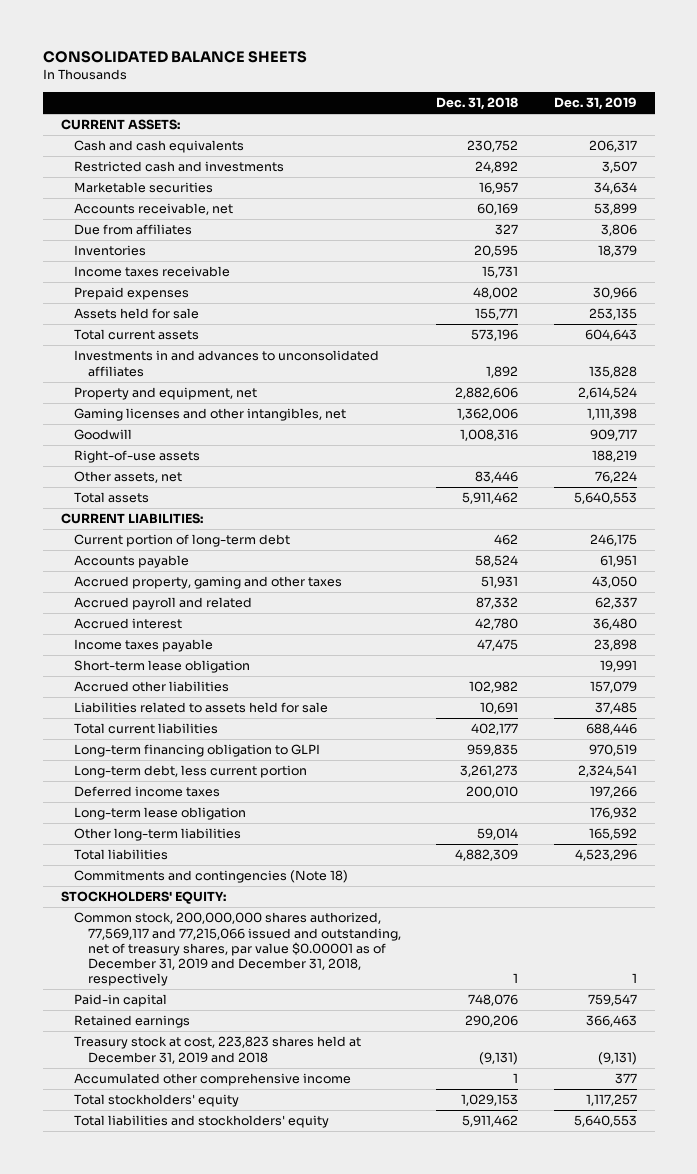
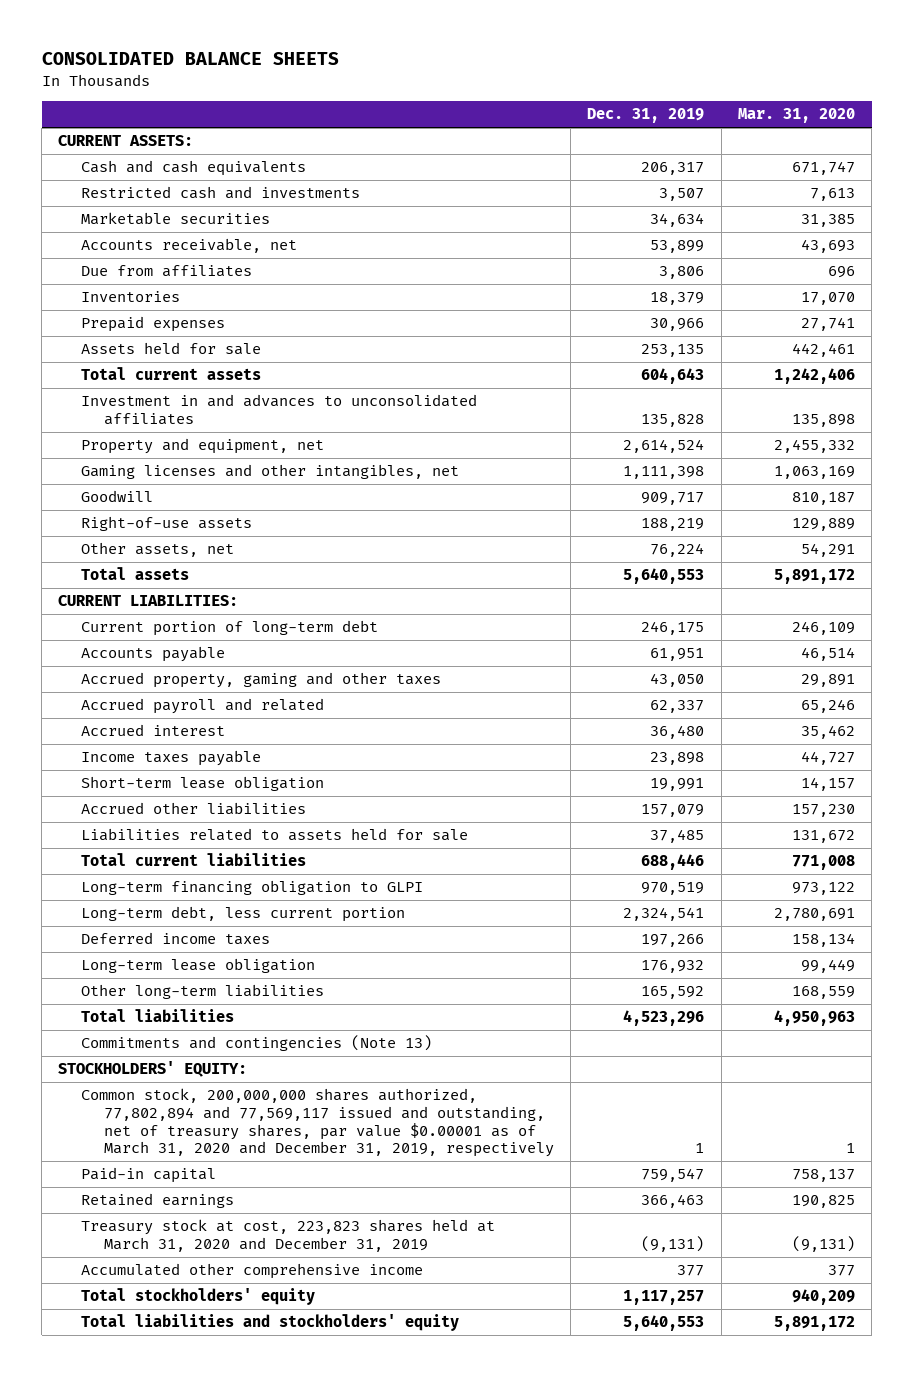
[436,97,519,111] Dec. 31, 2018 -> none
none -> [737,108,855,124] Mar. 31, 2020
[74,266,231,278] Income taxes receivable -> none
[74,350,380,377] Investments in and advances to unconsolidated affiliates -> [81,394,478,426] Investment in and advances to unconsolidated affiliates
[74,870,349,884] Commitments and contingencies (Note 18) -> [81,1035,433,1052] Commitments and contingencies (Note 13)
[74,912,401,987] Common stock, 200,000,000 shares authorized, 77,569,117 and 77,215,066 issued and outstanding, net of treasury shares, par value $0.00001 as of December 31, 2019 and December 31, 2018, respectively -> [81,1088,554,1158] Common stock, 200,000,000 shares authorized, 77,802,894 and 77,569,117 issued and outstanding, net of treasury shares, par value $0.00001 as of March 31, 2020 and December 31, 2019, respectively
[74,1036,362,1064] Treasury stock at cost, 223,823 shares held at December 31, 2019 and 2018 -> [81,1219,496,1253] Treasury stock at cost, 223,823 shares held at March 31, 2020 and December 31, 2019

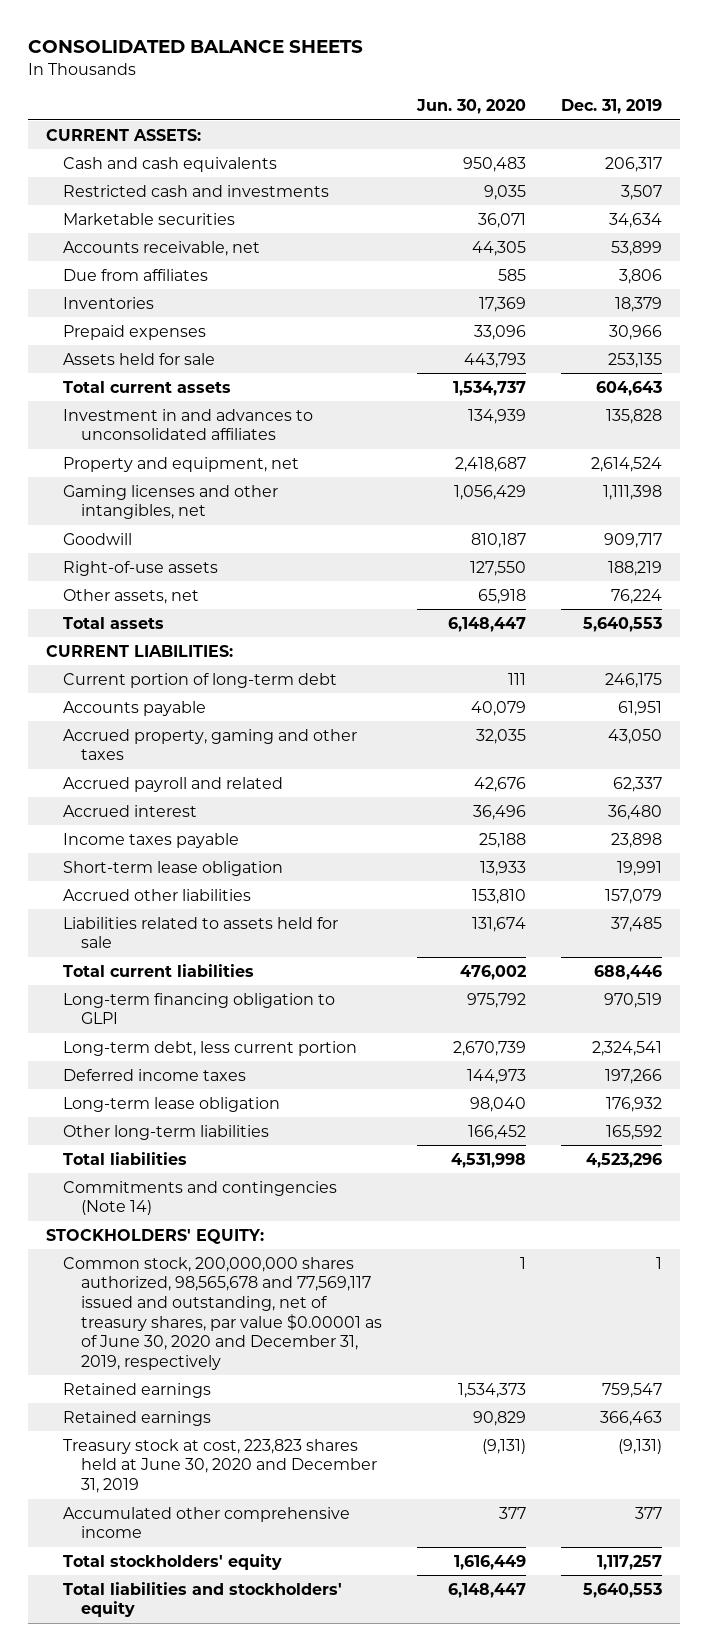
[737,108,855,124] Mar. 31, 2020 -> none
none -> [416,99,527,115] Jun. 30, 2020
[81,1035,433,1052] Commitments and contingencies (Note 13) -> [63,1180,338,1216] Commitments and contingencies (Note 14)
[81,1088,554,1158] Common stock, 200,000,000 shares authorized, 77,802,894 and 77,569,117 issued and outstanding, net of treasury shares, par value $0.00001 as of March 31, 2020 and December 31, 2019, respectively -> [63,1256,383,1371] Common stock, 200,000,000 shares authorized, 98,565,678 and 77,569,117 issued and outstanding, net of treasury shares, par value $0.00001 as of June 30, 2020 and December 31, 2019, respectively
[81,1167,217,1184] Paid-in capital -> [63,1382,212,1398] Retained earnings
[81,1219,496,1253] Treasury stock at cost, 223,823 shares held at March 31, 2020 and December 31, 2019 -> [63,1438,378,1494] Treasury stock at cost, 223,823 shares held at June 30, 2020 and December 31, 2019

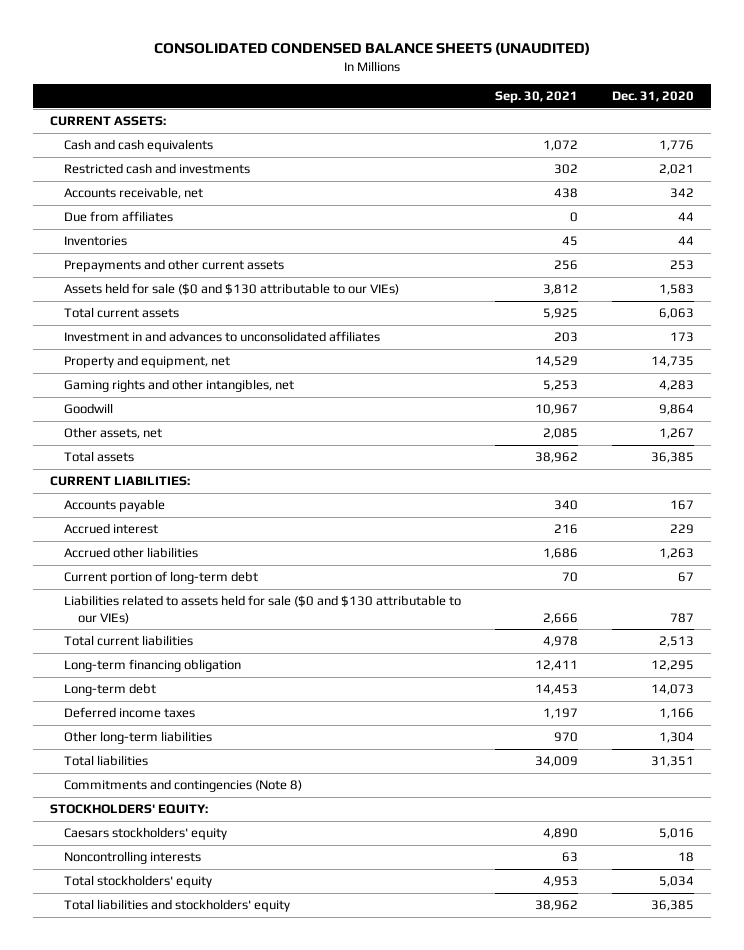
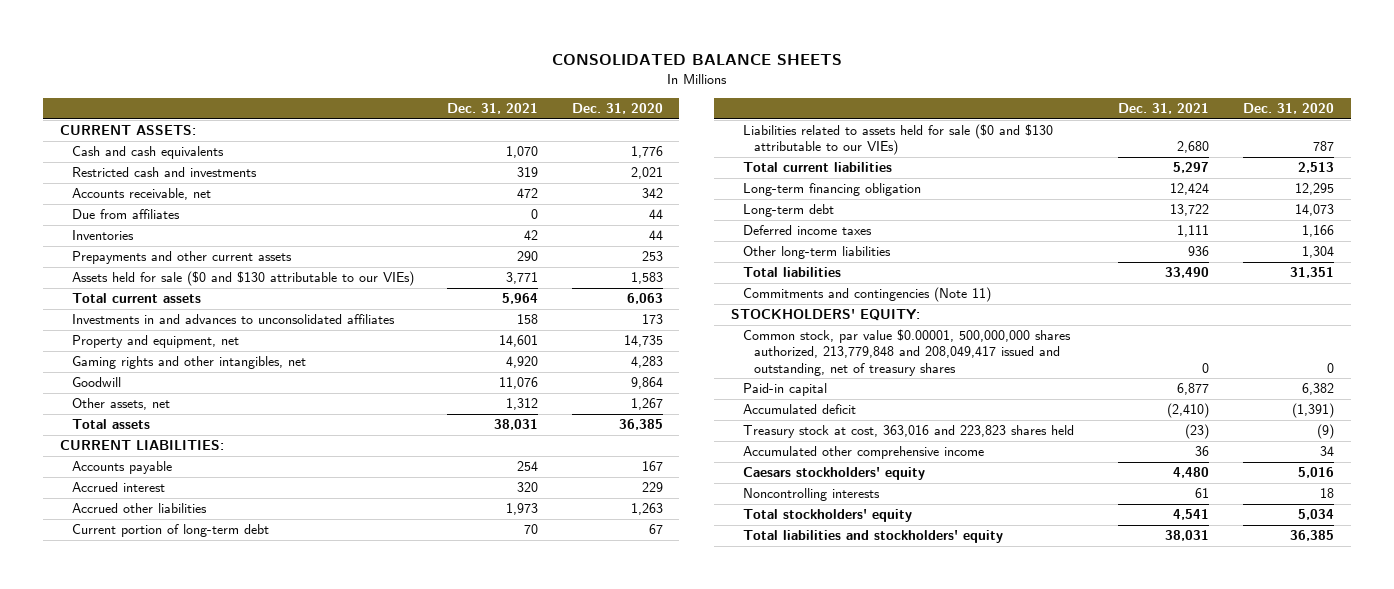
[153,41,590,55] CONSOLIDATED CONDENSED BALANCE SHEETS (UNAUDITED) -> [551,53,842,65] CONSOLIDATED BALANCE SHEETS
[494,90,578,103] Sep. 30, 2021 -> none
none -> [447,102,539,114] Dec. 31, 2021
[63,331,380,343] Investment in and advances to unconsolidated affiliates -> [71,314,395,325] Investments in and advances to unconsolidated affiliates
[63,779,302,793] Commitments and contingencies (Note 8) -> [742,287,991,303] Commitments and contingencies (Note 11)
none -> [742,329,1071,376] Common stock, par value $0.00001, 500,000,000 shares authorized, 213,779,848 and 208,049,417 issued and outstanding, net of treasury shares
none -> [742,383,827,397] Paid-in capital
none -> [742,404,856,415] Accumulated deficit
none -> [742,425,1074,439] Treasury stock at cost, 363,016 and 223,823 shares held
none -> [742,446,984,460] Accumulated other comprehensive income

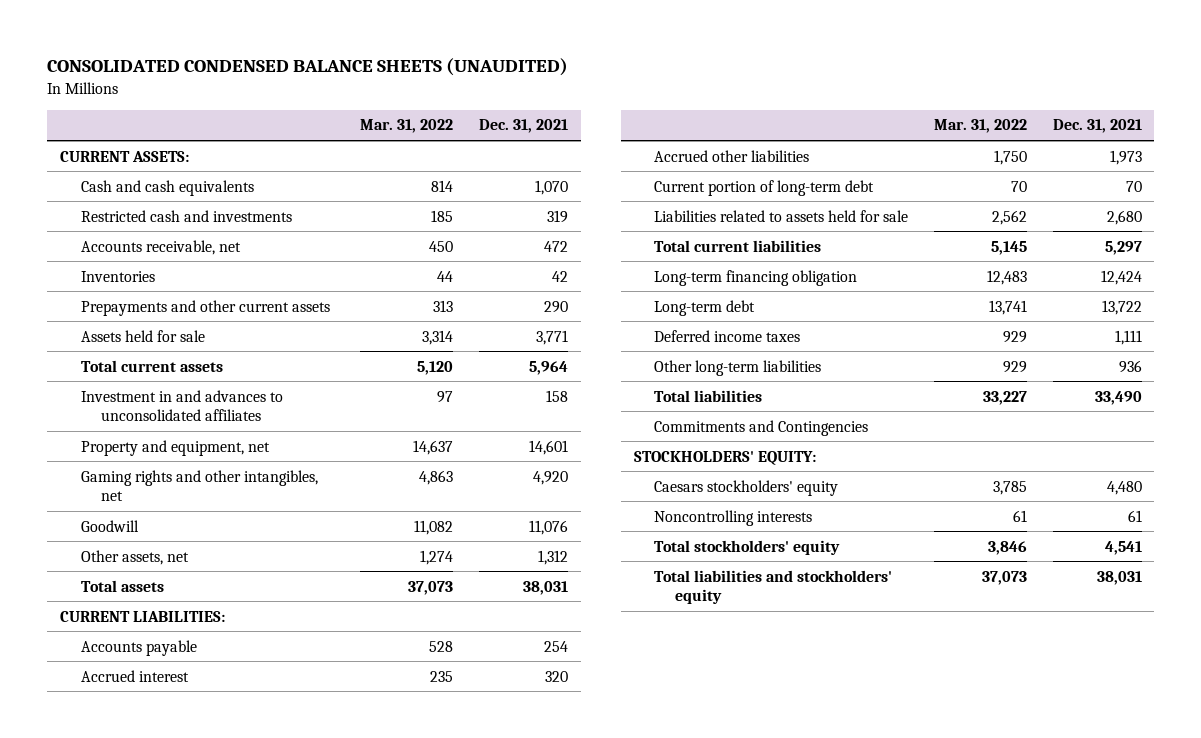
[551,53,842,65] CONSOLIDATED BALANCE SHEETS -> [47,57,569,76] CONSOLIDATED CONDENSED BALANCE SHEETS (UNAUDITED)
[571,102,663,114] Dec. 31, 2020 -> none
none -> [360,119,454,134] Mar. 31, 2022
[71,209,180,220] Due from affiliates -> none
[71,271,414,287] Assets held for sale ($0 and $130 attributable to our VIEs) -> [80,329,205,342] Assets held for sale
[71,314,395,325] Investments in and advances to unconsolidated affiliates -> [80,389,283,421] Investment in and advances to unconsolidated affiliates
[742,124,1053,156] Liabilities related to assets held for sale ($0 and $130 attributable to our VIEs) -> [654,209,909,222] Liabilities related to assets held for sale
[742,287,991,303] Commitments and contingencies (Note 11) -> [654,419,869,436] Commitments and Contingencies
[742,329,1071,376] Common stock, par value $0.00001, 500,000,000 shares authorized, 213,779,848 and 208,049,417 issued and outstanding, net of treasury shares -> none
[742,383,827,397] Paid-in capital -> none
[742,404,856,415] Accumulated deficit -> none
[742,425,1074,439] Treasury stock at cost, 363,016 and 223,823 shares held -> none
[742,446,984,460] Accumulated other comprehensive income -> none

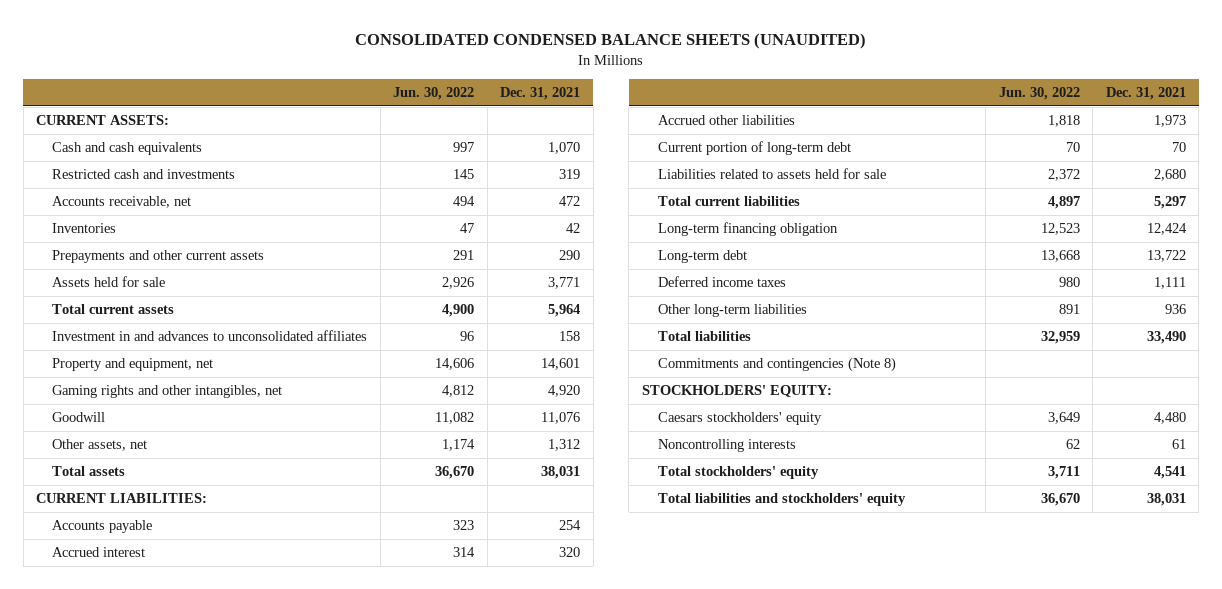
[360,119,454,134] Mar. 31, 2022 -> none
none -> [393,87,475,101] Jun. 30, 2022
[654,419,869,436] Commitments and Contingencies -> [657,356,896,372] Commitments and contingencies (Note 8)

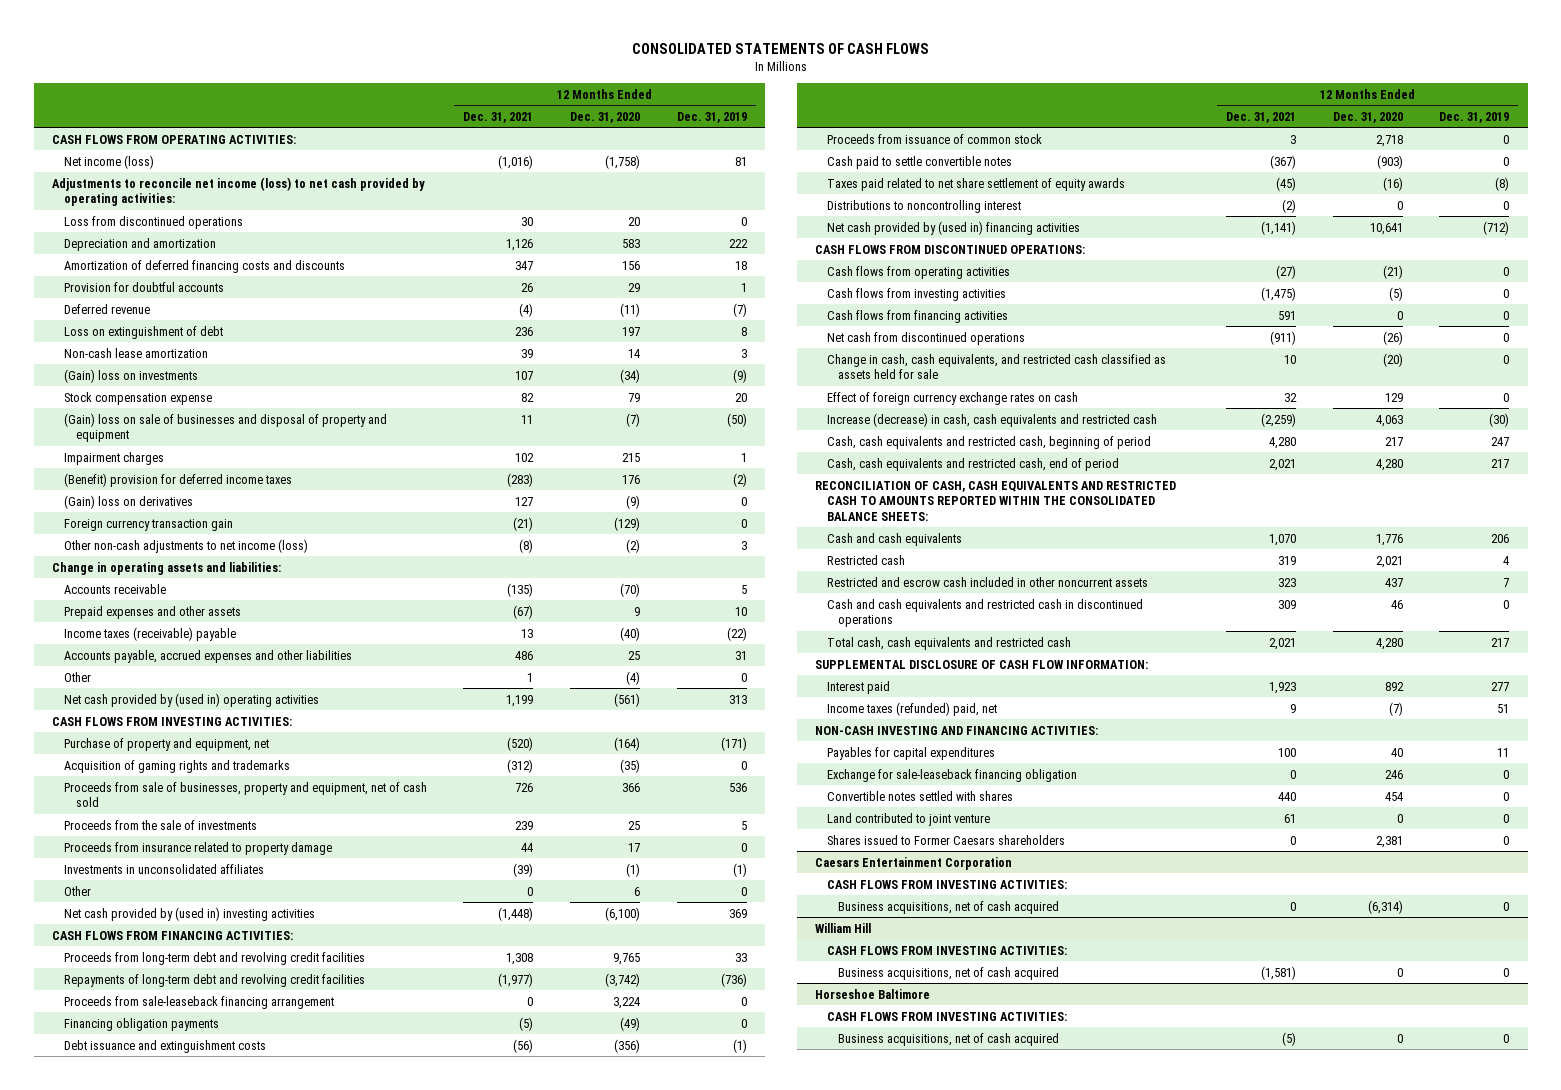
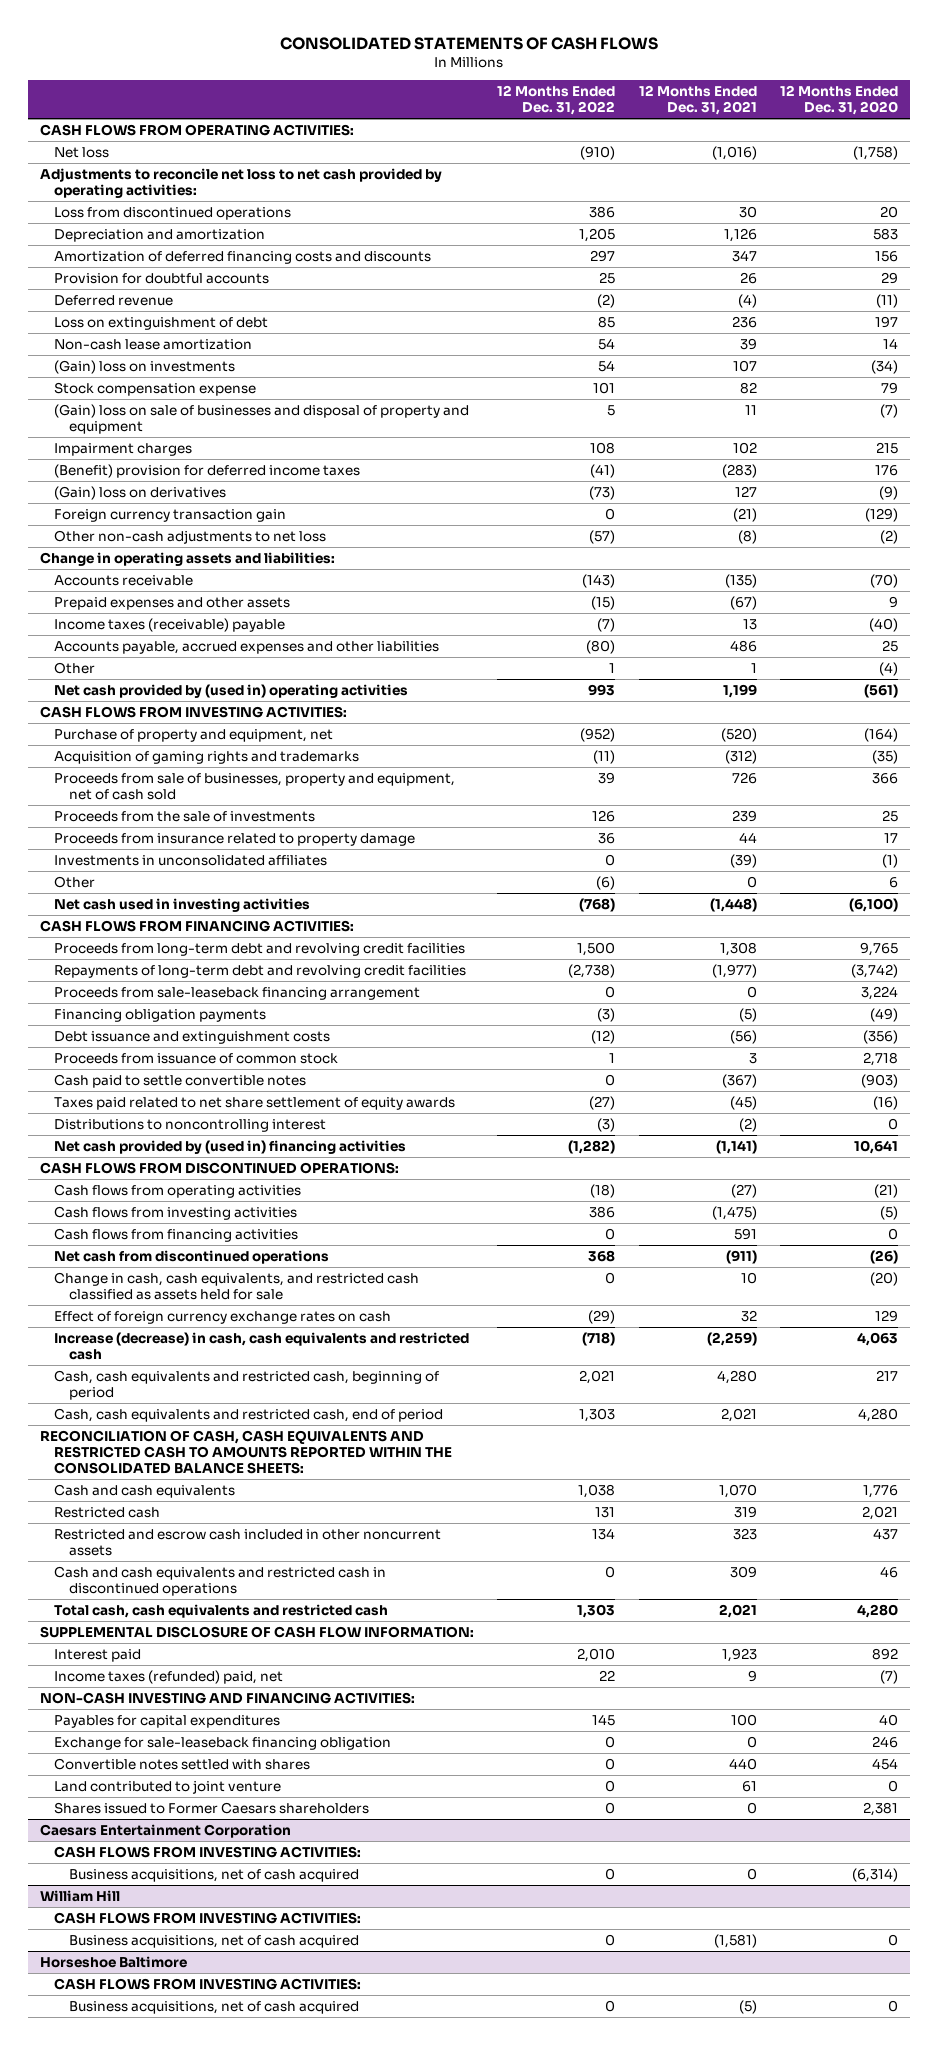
[676,111,747,123] Dec. 31, 2019 -> none
none -> [497,84,616,115] 12 Months Ended Dec. 31, 2022
[63,154,154,169] Net income (loss) -> [54,146,110,158] Net loss
[52,176,426,207] Adjustments to reconcile net income (loss) to net cash provided by operating activities: -> [39,167,442,199] Adjustments to reconcile net loss to net cash provided by operating activities:
[63,538,308,553] Other non-cash adjustments to net income (loss) -> [54,529,327,544] Other non-cash adjustments to net loss
[63,906,315,921] Net cash provided by (used in) investing activities -> [54,897,311,912] Net cash used in investing activities

